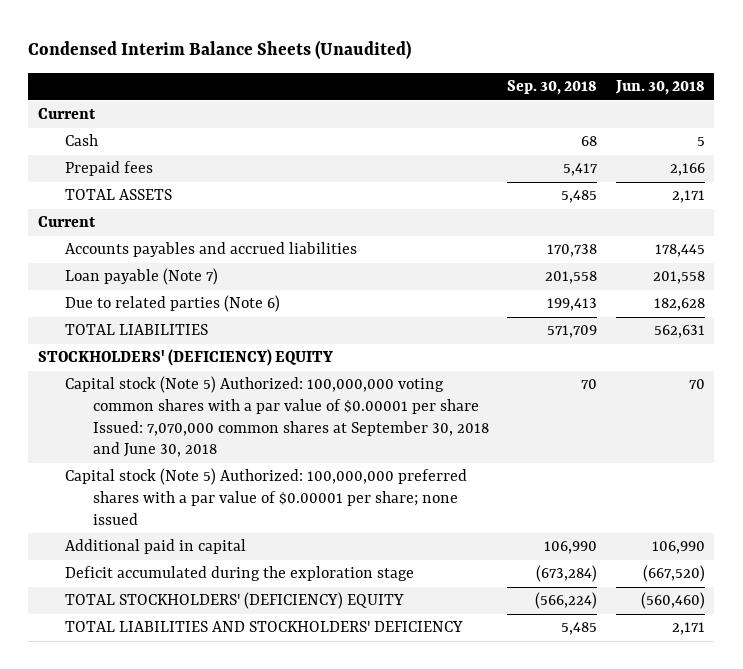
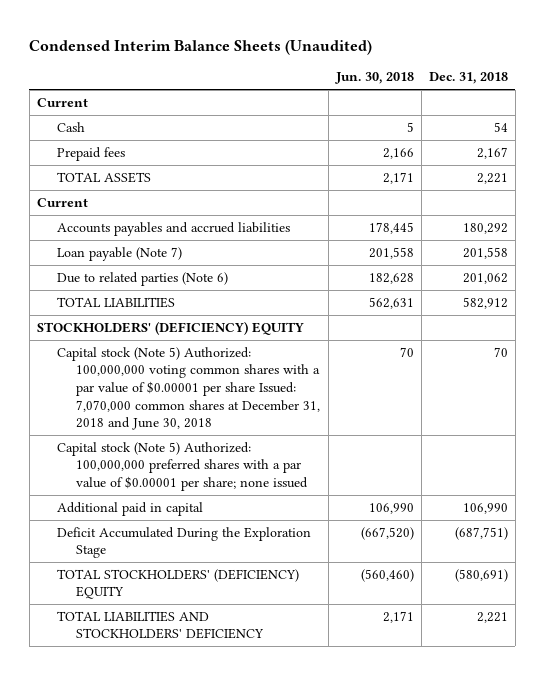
[507,80,598,96] Sep. 30, 2018 -> none
none -> [428,72,508,85] Dec. 31, 2018
[65,376,489,458] Capital stock (Note 5) Authorized: 100,000,000 voting common shares with a par value of $0.00001 per share Issued: 7,070,000 common shares at September 30, 2018 and June 30, 2018 -> [56,346,321,431] Capital stock (Note 5) Authorized: 100,000,000 voting common shares with a par value of $0.00001 per share Issued: 7,070,000 common shares at December 31, 2018 and June 30, 2018
[65,566,415,582] Deficit accumulated during the exploration stage -> [56,526,311,559] Deficit Accumulated During the Exploration Stage

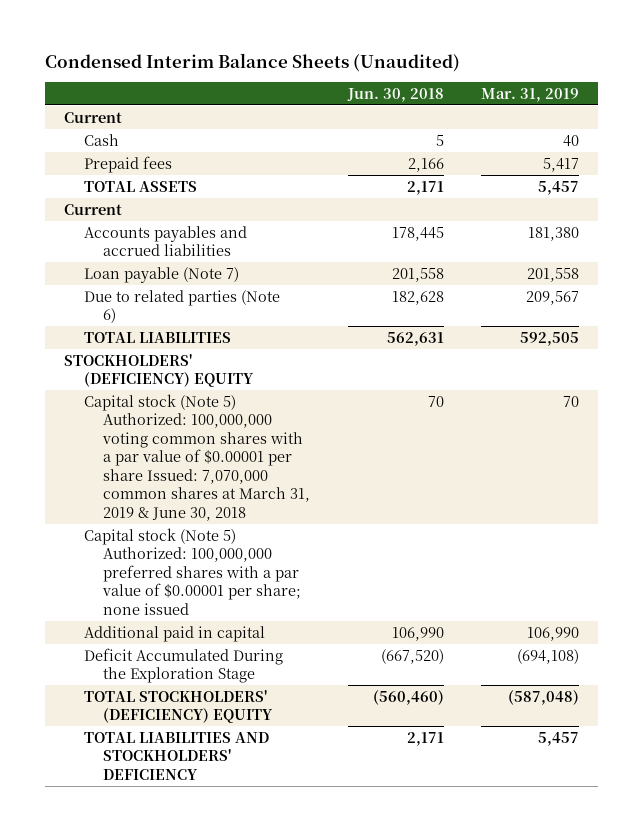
[428,72,508,85] Dec. 31, 2018 -> none
none -> [481,88,580,103] Mar. 31, 2019
[56,346,321,431] Capital stock (Note 5) Authorized: 100,000,000 voting common shares with a par value of $0.00001 per share Issued: 7,070,000 common shares at December 31, 2018 and June 30, 2018 -> [83,393,311,521] Capital stock (Note 5) Authorized: 100,000,000 voting common shares with a par value of $0.00001 per share Issued: 7,070,000 common shares at March 31, 2019 & June 30, 2018

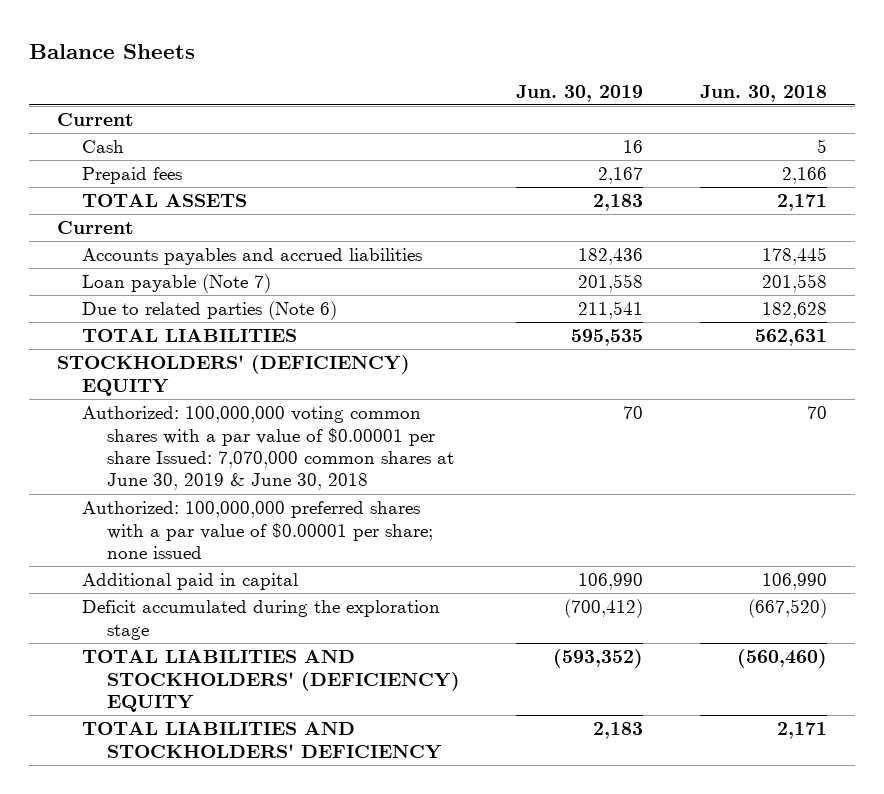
[45,52,461,72] Condensed Interim Balance Sheets (Unaudited) -> [29,43,196,59] Balance Sheets
[481,88,580,103] Mar. 31, 2019 -> none
none -> [516,84,644,102] Jun. 30, 2019
[83,393,311,521] Capital stock (Note 5) Authorized: 100,000,000 voting common shares with a par value of $0.00001 per share Issued: 7,070,000 common shares at March 31, 2019 & June 30, 2018 -> [82,406,455,491] Authorized: 100,000,000 voting common shares with a par value of $0.00001 per share Issued: 7,070,000 common shares at June 30, 2019 & June 30, 2018
[83,527,302,615] Capital stock (Note 5) Authorized: 100,000,000 preferred shares with a par value of $0.00001 per share; none issued -> [82,501,434,560] Authorized: 100,000,000 preferred shares with a par value of $0.00001 per share; none issued
[83,647,283,684] Deficit Accumulated During the Exploration Stage -> [82,600,441,640] Deficit accumulated during the exploration stage
[83,689,274,724] TOTAL STOCKHOLDERS' (DEFICIENCY) EQUITY -> [82,650,461,713] TOTAL LIABILITIES AND STOCKHOLDERS' (DEFICIENCY) EQUITY

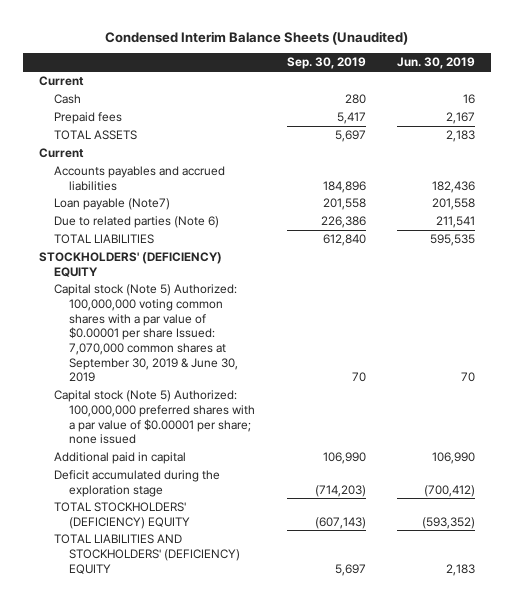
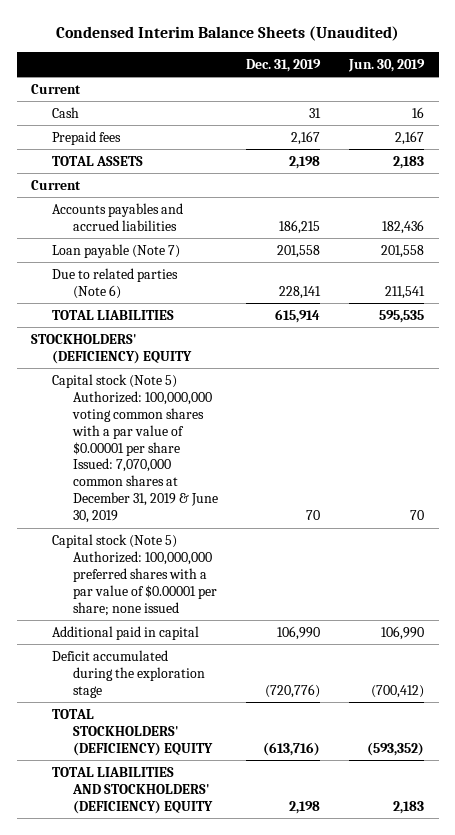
[286,57,366,70] Sep. 30, 2019 -> none
none -> [246,58,322,72] Dec. 31, 2019
[54,198,171,211] Loan payable (Note7) -> [51,243,180,258] Loan payable (Note 7)
[54,284,239,383] Capital stock (Note 5) Authorized: 100,000,000 voting common shares with a par value of $0.00001 per share Issued: 7,070,000 common shares at September 30, 2019 & June 30, 2019 -> [51,373,218,524] Capital stock (Note 5) Authorized: 100,000,000 voting common shares with a par value of $0.00001 per share Issued: 7,070,000 common shares at December 31, 2019 & June 30, 2019

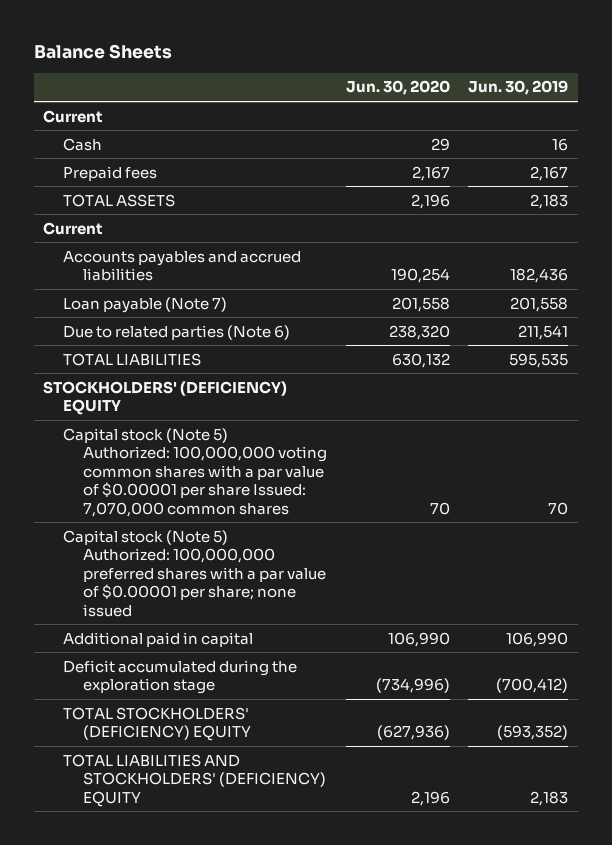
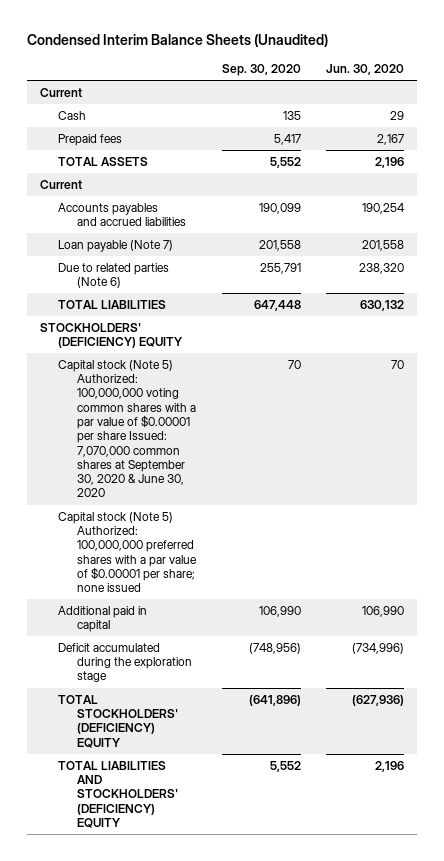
[34,43,173,59] Balance Sheets -> [26,34,328,48] Condensed Interim Balance Sheets (Unaudited)
[468,80,569,96] Jun. 30, 2019 -> none
none -> [221,64,301,77] Sep. 30, 2020
[63,427,327,517] Capital stock (Note 5) Authorized: 100,000,000 voting common shares with a par value of $0.00001 per share Issued: 7,070,000 common shares -> [58,359,197,498] Capital stock (Note 5) Authorized: 100,000,000 voting common shares with a par value of $0.00001 per share Issued: 7,070,000 common shares at September 30, 2020 & June 30, 2020

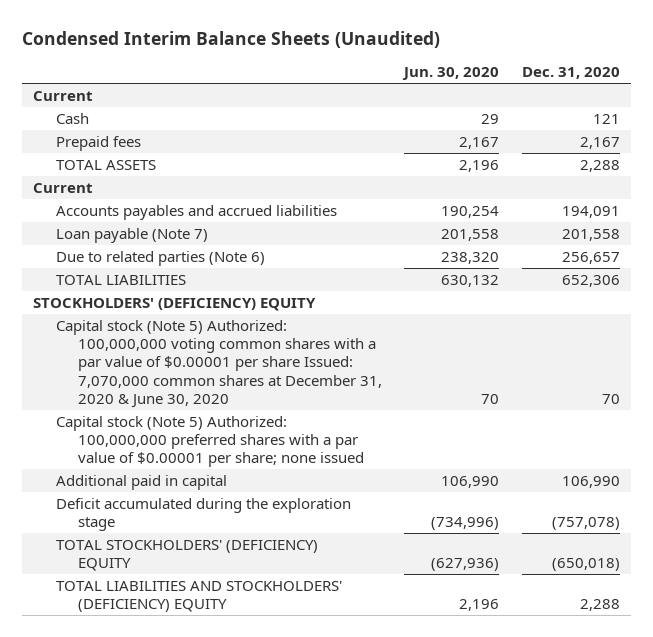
[221,64,301,77] Sep. 30, 2020 -> none
none -> [521,67,620,80] Dec. 31, 2020
[58,359,197,498] Capital stock (Note 5) Authorized: 100,000,000 voting common shares with a par value of $0.00001 per share Issued: 7,070,000 common shares at September 30, 2020 & June 30, 2020 -> [55,319,382,408] Capital stock (Note 5) Authorized: 100,000,000 voting common shares with a par value of $0.00001 per share Issued: 7,070,000 common shares at December 31, 2020 & June 30, 2020

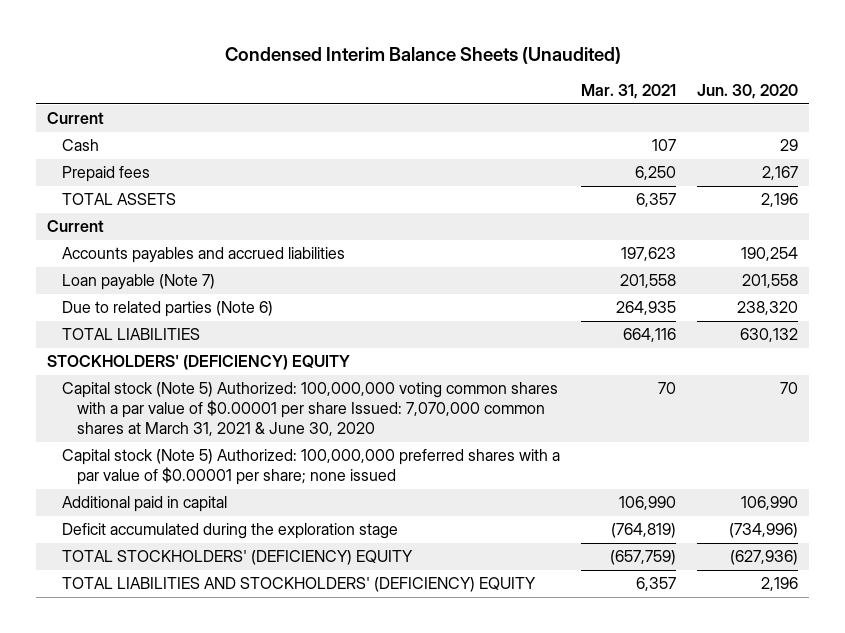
[521,67,620,80] Dec. 31, 2020 -> none
none -> [581,84,677,100] Mar. 31, 2021
[55,319,382,408] Capital stock (Note 5) Authorized: 100,000,000 voting common shares with a par value of $0.00001 per share Issued: 7,070,000 common shares at December 31, 2020 & June 30, 2020 -> [61,382,558,437] Capital stock (Note 5) Authorized: 100,000,000 voting common shares with a par value of $0.00001 per share Issued: 7,070,000 common shares at March 31, 2021 & June 30, 2020

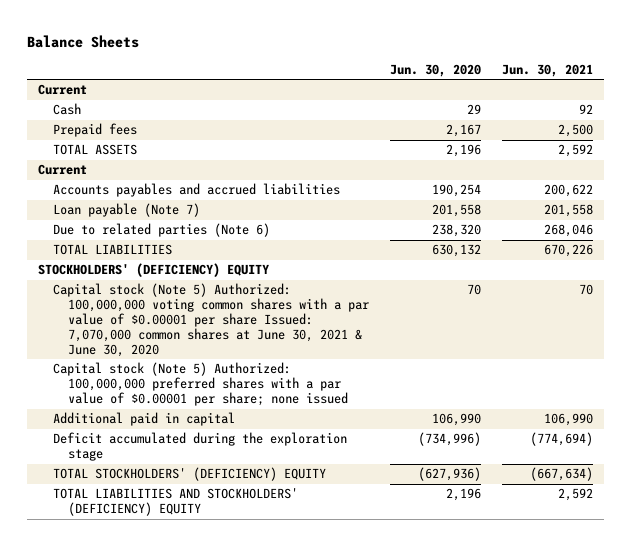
[224,47,621,65] Condensed Interim Balance Sheets (Unaudited) -> [26,34,139,48] Balance Sheets
[581,84,677,100] Mar. 31, 2021 -> none
none -> [502,63,594,77] Jun. 30, 2021
[61,382,558,437] Capital stock (Note 5) Authorized: 100,000,000 voting common shares with a par value of $0.00001 per share Issued: 7,070,000 common shares at March 31, 2021 & June 30, 2020 -> [52,283,369,357] Capital stock (Note 5) Authorized: 100,000,000 voting common shares with a par value of $0.00001 per share Issued: 7,070,000 common shares at June 30, 2021 & June 30, 2020

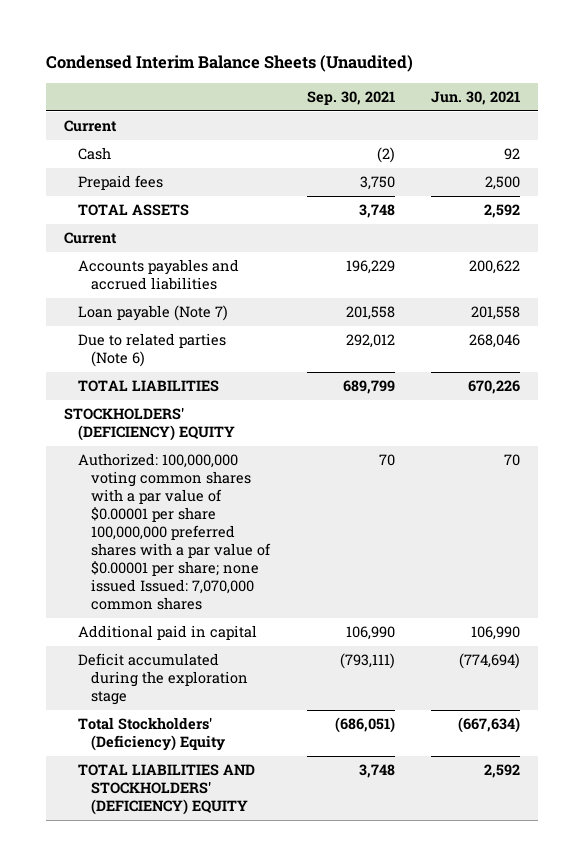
[26,34,139,48] Balance Sheets -> [45,55,413,73] Condensed Interim Balance Sheets (Unaudited)
[389,63,481,77] Jun. 30, 2020 -> none
none -> [306,90,395,105] Sep. 30, 2021
[52,362,348,407] Capital stock (Note 5) Authorized: 100,000,000 preferred shares with a par value of $0.00001 per share; none issued -> none
[52,283,369,357] Capital stock (Note 5) Authorized: 100,000,000 voting common shares with a par value of $0.00001 per share Issued: 7,070,000 common shares at June 30, 2021 & June 30, 2020 -> [77,453,272,610] Authorized: 100,000,000 voting common shares with a par value of $0.00001 per share 100,000,000 preferred shares with a par value of $0.00001 per share; none issued Issued: 7,070,000 common shares
[52,467,326,482] TOTAL STOCKHOLDERS' (DEFICIENCY) EQUITY -> [77,717,226,752] Total Stockholders' (Deficiency) Equity

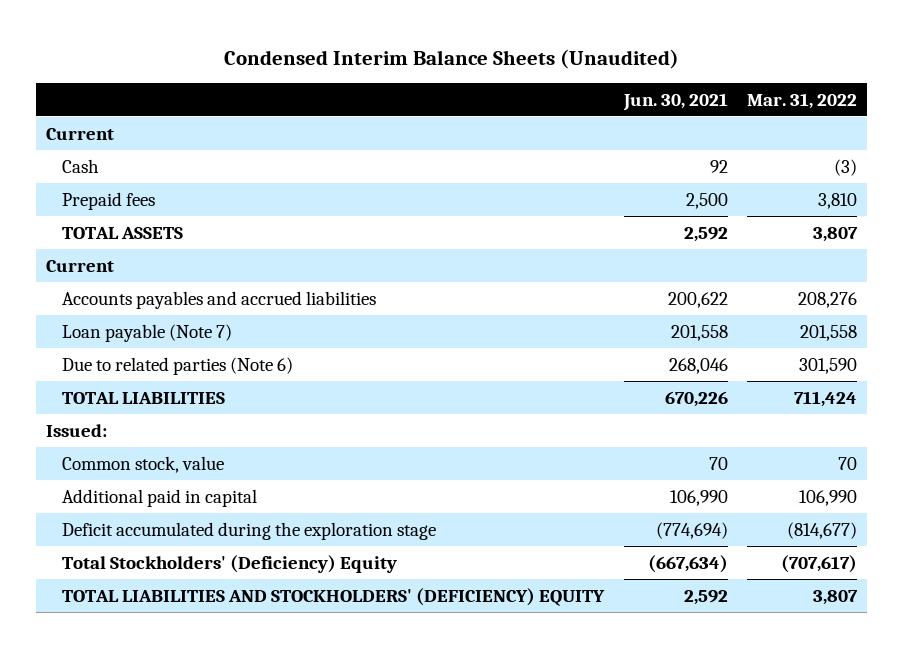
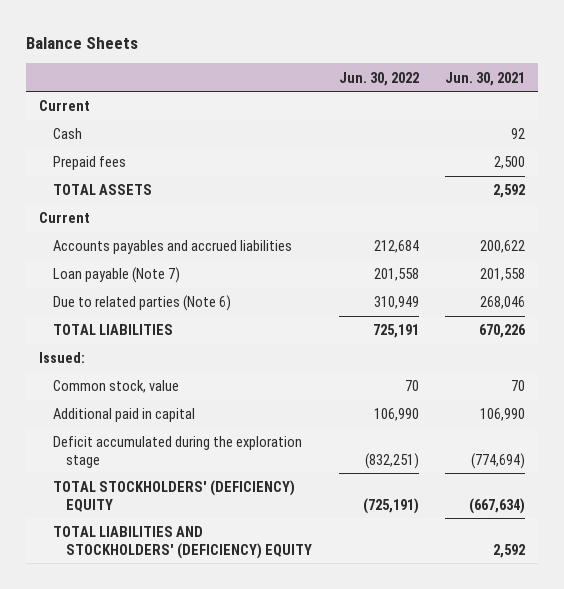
[223,48,679,69] Condensed Interim Balance Sheets (Unaudited) -> [26,36,139,49] Balance Sheets
[747,92,858,109] Mar. 31, 2022 -> none
none -> [338,71,419,86] Jun. 30, 2022
[62,554,398,573] Total Stockholders' (Deficiency) Equity -> [52,480,295,512] TOTAL STOCKHOLDERS' (DEFICIENCY) EQUITY

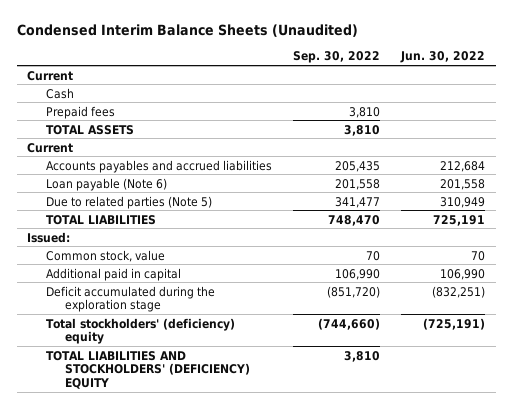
[26,36,139,49] Balance Sheets -> [16,23,358,37] Condensed Interim Balance Sheets (Unaudited)
[444,71,525,86] Jun. 30, 2021 -> none
none -> [293,51,381,64] Sep. 30, 2022
[52,267,180,284] Loan payable (Note 7) -> [46,177,168,191] Loan payable (Note 6)
[52,295,231,312] Due to related parties (Note 6) -> [46,195,213,209] Due to related parties (Note 5)
[52,480,295,512] TOTAL STOCKHOLDERS' (DEFICIENCY) EQUITY -> [46,317,236,345] Total stockholders' (deficiency) equity

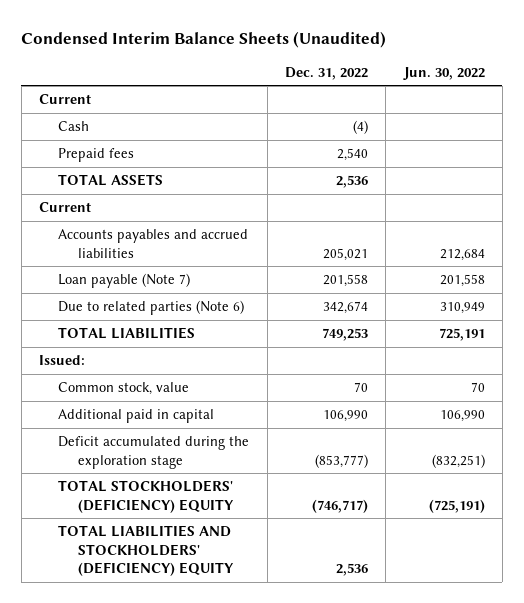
[293,51,381,64] Sep. 30, 2022 -> none
none -> [284,66,368,80] Dec. 31, 2022
[46,177,168,191] Loan payable (Note 6) -> [58,273,191,289] Loan payable (Note 7)
[46,195,213,209] Due to related parties (Note 5) -> [58,300,245,316] Due to related parties (Note 6)
[46,317,236,345] Total stockholders' (deficiency) equity -> [58,480,234,513] TOTAL STOCKHOLDERS' (DEFICIENCY) EQUITY

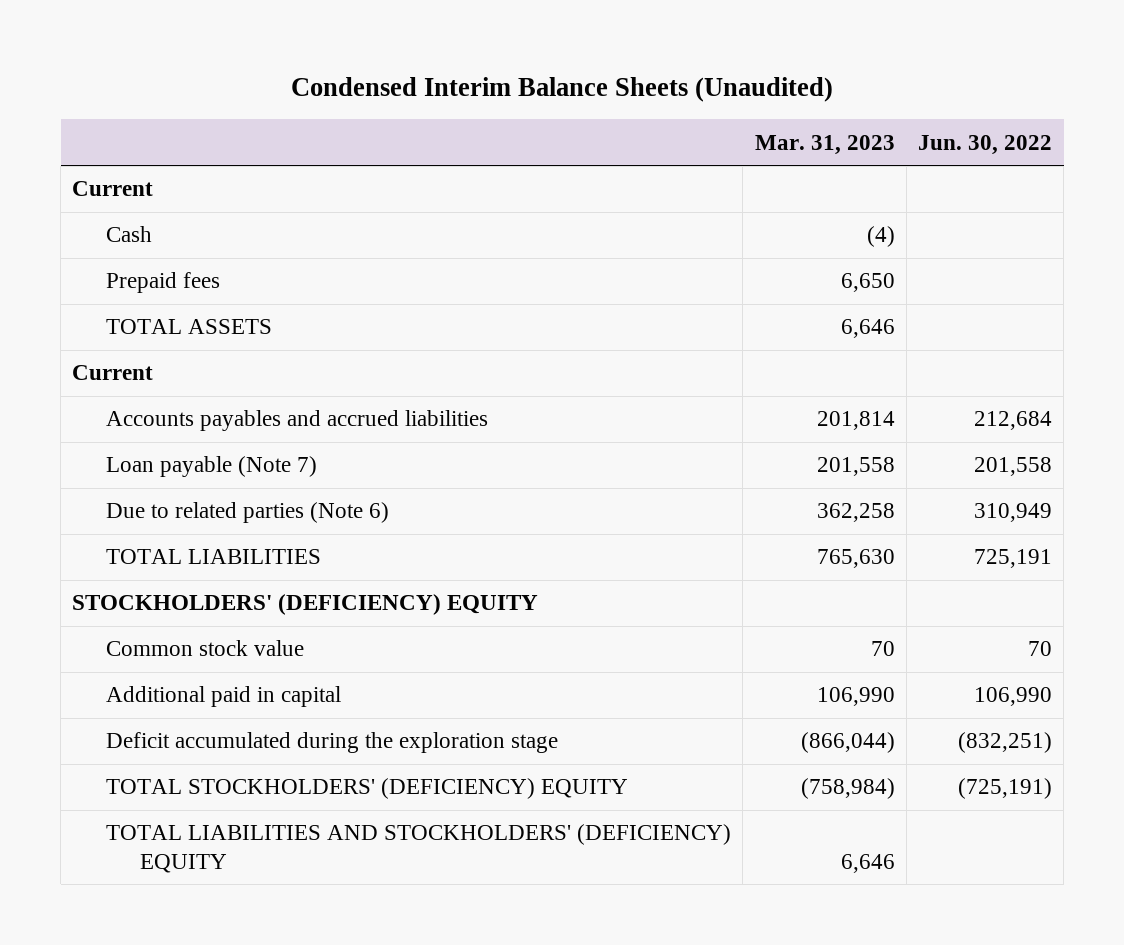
[284,66,368,80] Dec. 31, 2022 -> none
none -> [754,134,895,155] Mar. 31, 2023
[39,355,86,366] Issued: -> none
none -> [72,594,539,616] STOCKHOLDERS' (DEFICIENCY) EQUITY
[58,382,190,396] Common stock, value -> [106,640,305,657] Common stock value

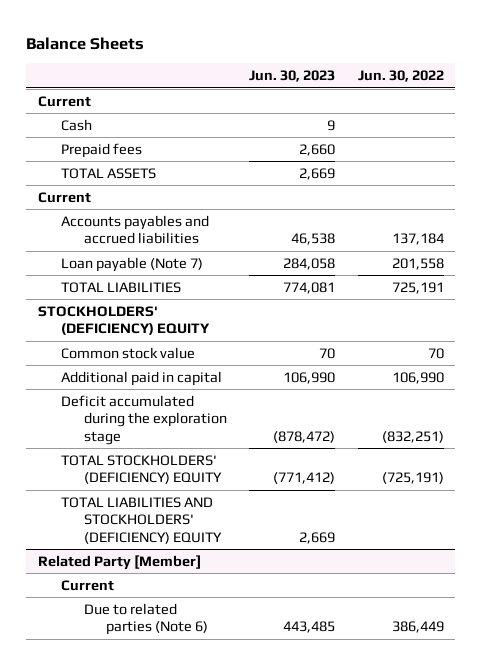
[291,77,834,103] Condensed Interim Balance Sheets (Unaudited) -> [26,36,145,50] Balance Sheets
[754,134,895,155] Mar. 31, 2023 -> none
none -> [249,70,336,83] Jun. 30, 2023
[974,411,1053,431] 212,684 -> [391,233,444,246] 137,184
[106,502,390,524] Due to related parties (Note 6) -> none
none -> [37,554,201,570] Related Party [Member]
none -> [60,579,114,591] Current
none -> [83,602,209,636] Due to related parties (Note 6)

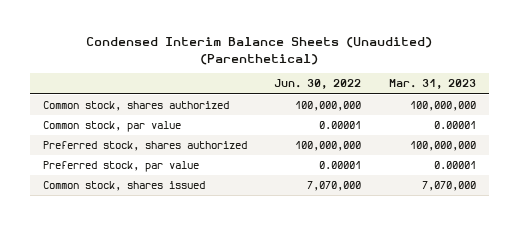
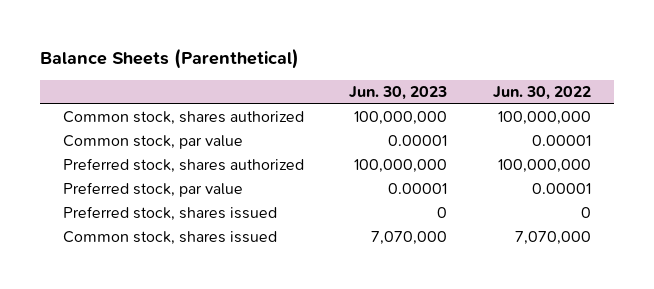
[86,37,433,65] Condensed Interim Balance Sheets (Unaudited) (Parenthetical) -> [39,48,299,70] Balance Sheets (Parenthetical)
[388,79,476,90] Mar. 31, 2023 -> none
none -> [349,86,448,101] Jun. 30, 2023
none -> [62,206,277,222] Preferred stock, shares issued

